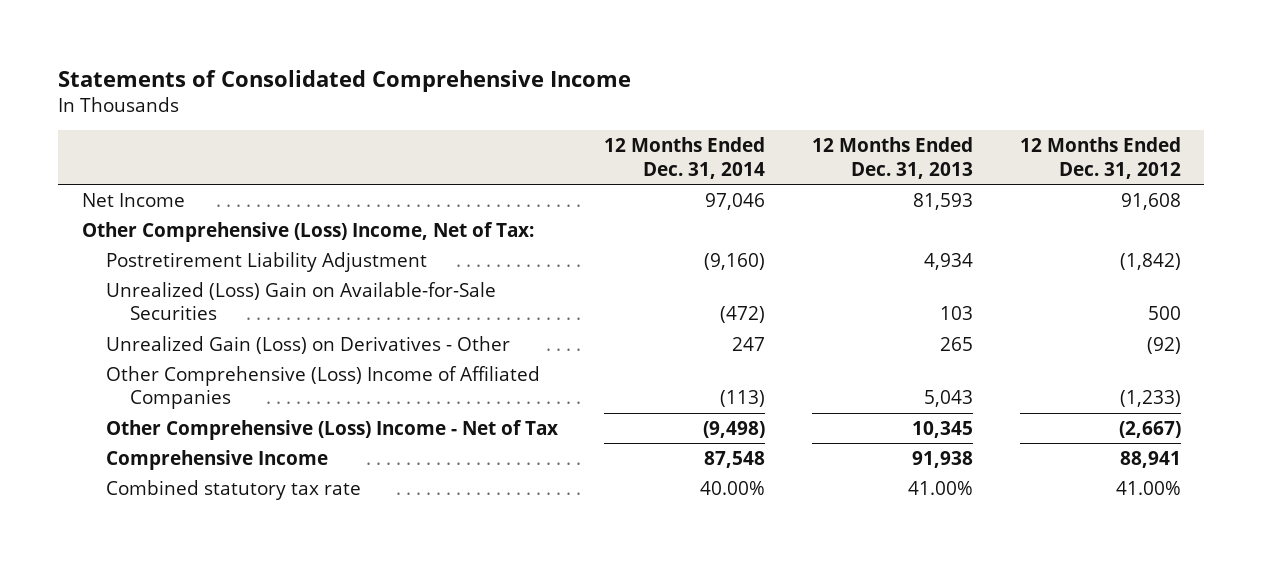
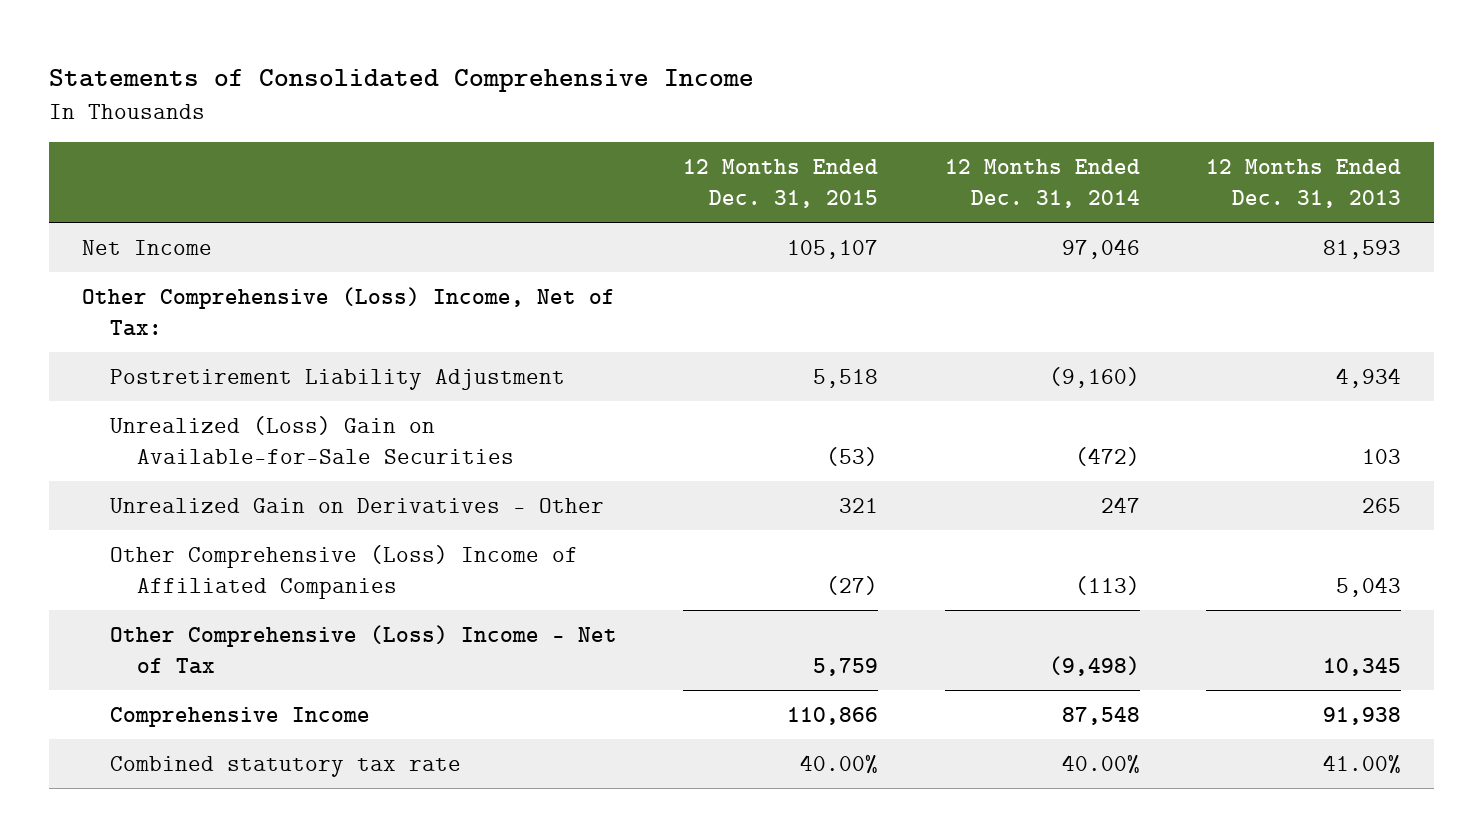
[1019,137,1181,179] 12 Months Ended Dec. 31, 2012 -> none
none -> [683,159,879,209] 12 Months Ended Dec. 31, 2015
[105,335,510,354] Unrealized Gain (Loss) on Derivatives - Other -> [109,497,604,513] Unrealized Gain on Derivatives - Other

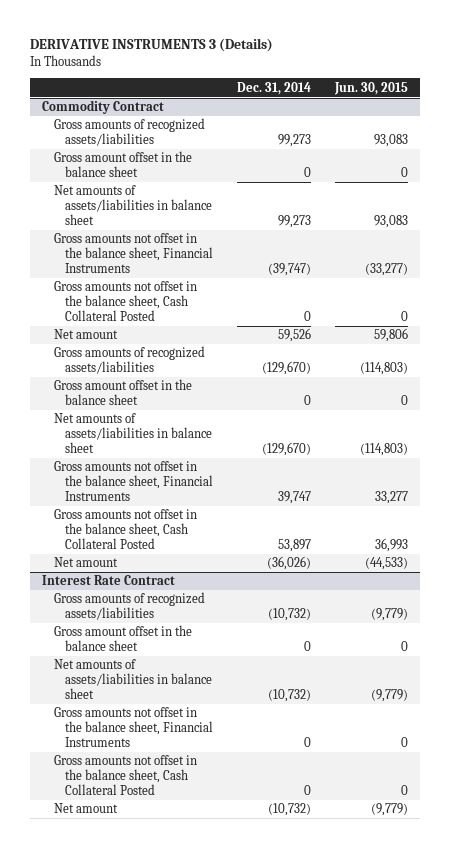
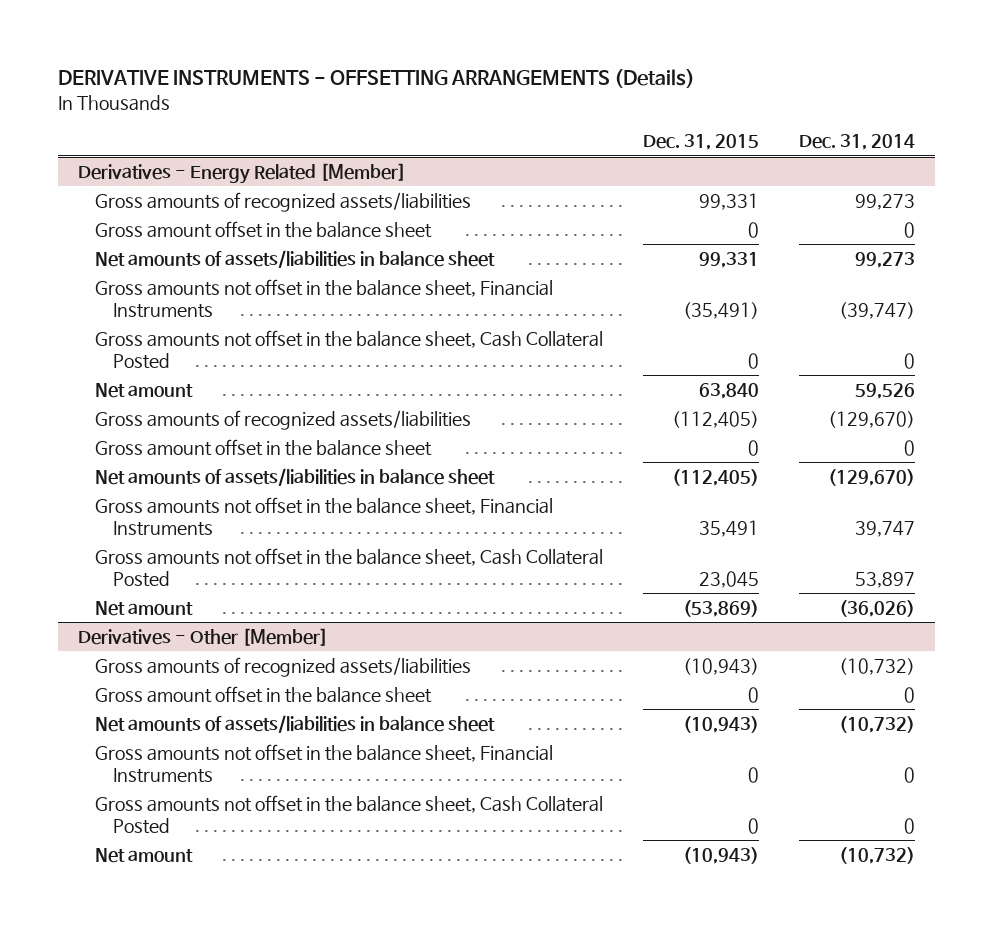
[30,38,274,53] DERIVATIVE INSTRUMENTS 3 (Details) -> [57,68,695,88] DERIVATIVE INSTRUMENTS - OFFSETTING ARRANGEMENTS (Details)
[334,81,409,95] Jun. 30, 2015 -> none
none -> [643,134,760,151] Dec. 31, 2015
[42,100,165,115] Commodity Contract -> [77,163,406,185] Derivatives - Energy Related [Member]
[42,575,176,586] Interest Rate Contract -> [77,628,328,647] Derivatives - Other [Member]

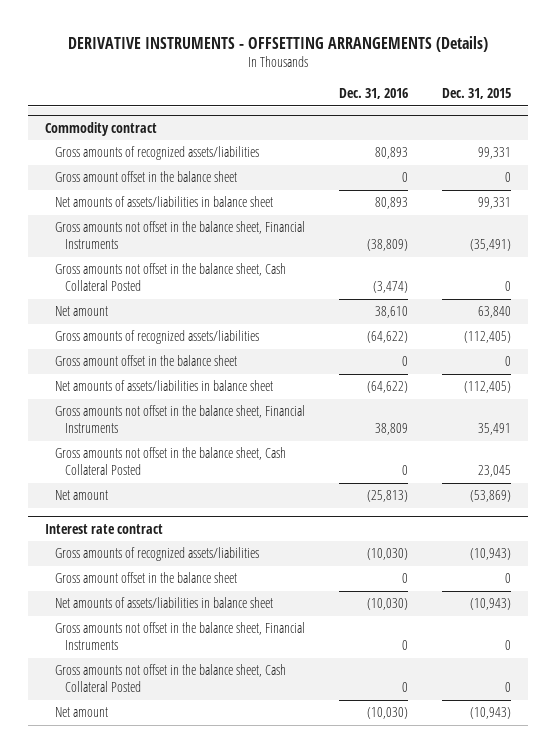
[799,134,916,151] Dec. 31, 2014 -> none
none -> [338,88,408,100] Dec. 31, 2016
[77,163,406,185] Derivatives - Energy Related [Member] -> [44,121,157,136] Commodity contract
[77,628,328,647] Derivatives - Other [Member] -> [44,523,163,534] Interest rate contract

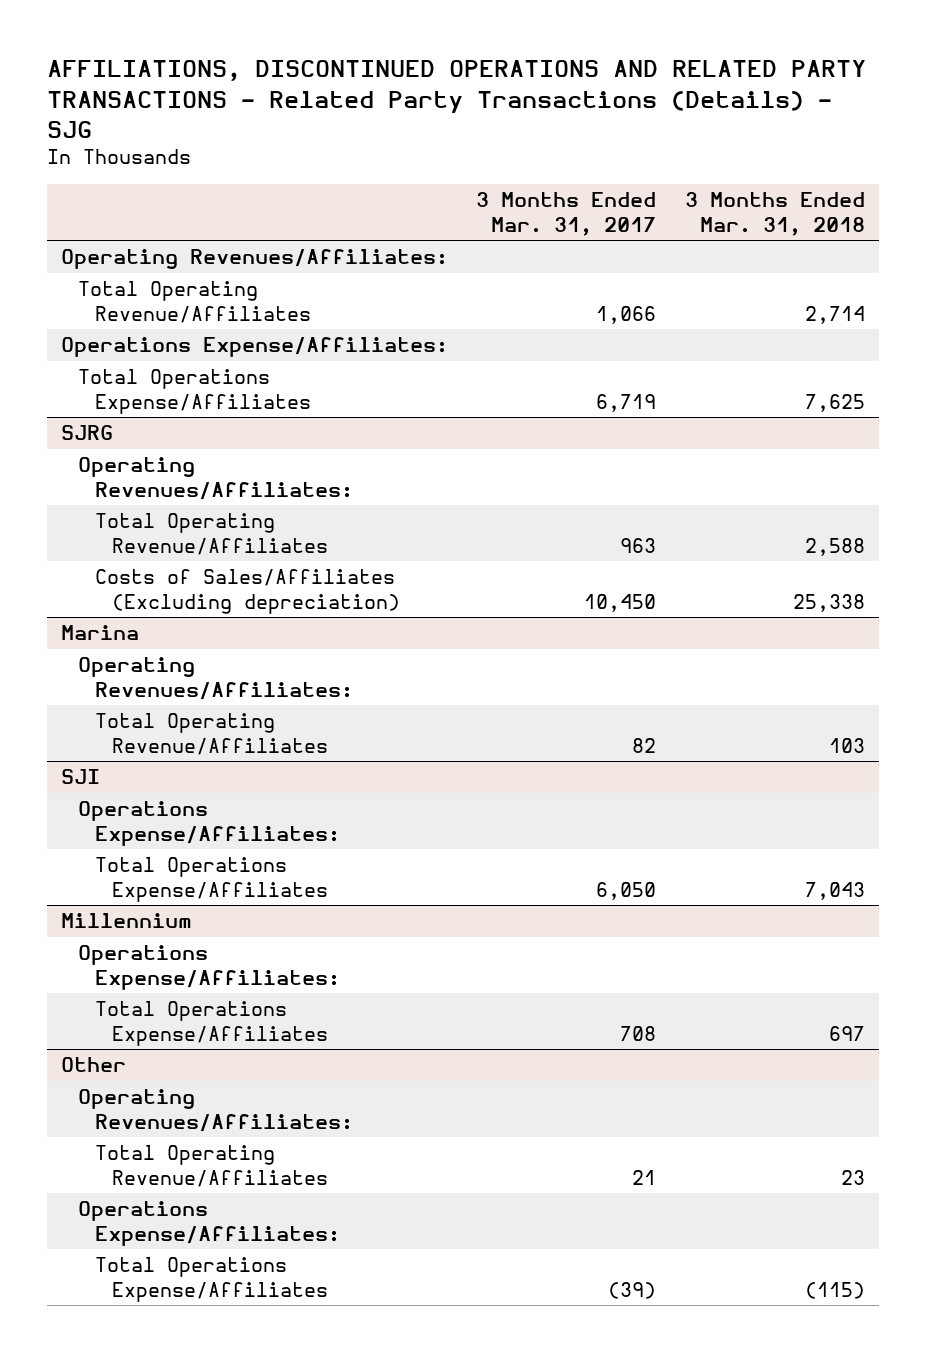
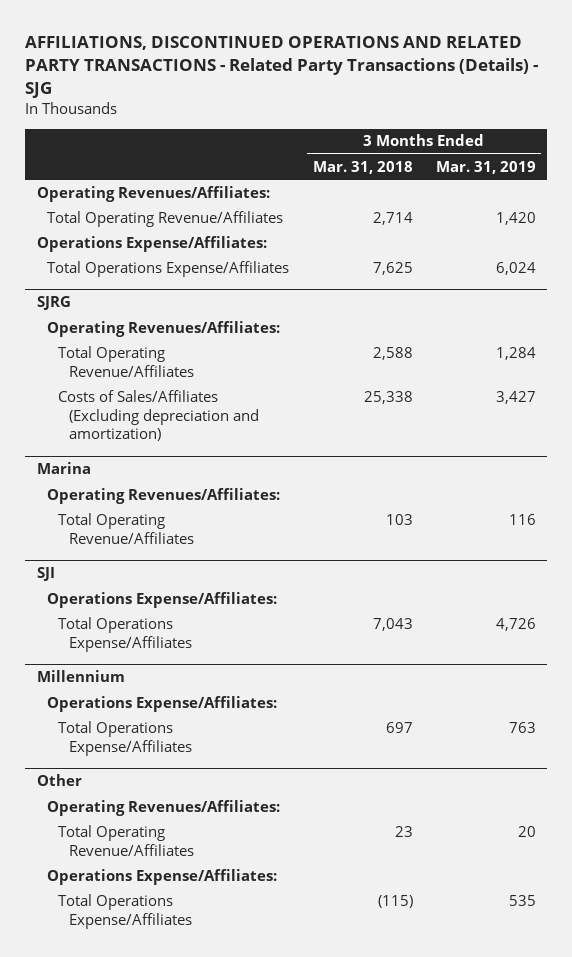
[476,191,657,236] 3 Months Ended Mar. 31, 2017 -> none
none -> [435,160,536,174] Mar. 31, 2019
[94,569,400,615] Costs of Sales/Affiliates (Excluding depreciation) -> [58,389,259,442] Costs of Sales/Affiliates (Excluding depreciation and amortization)

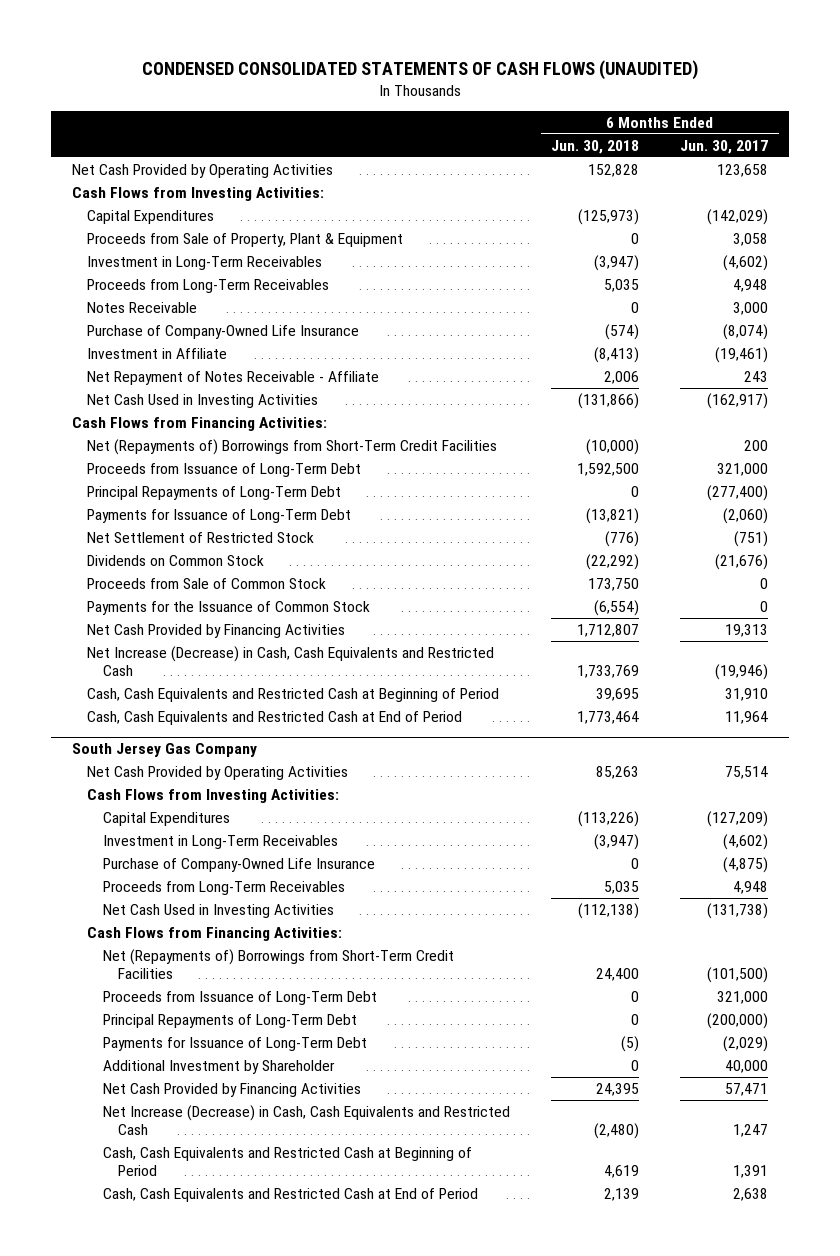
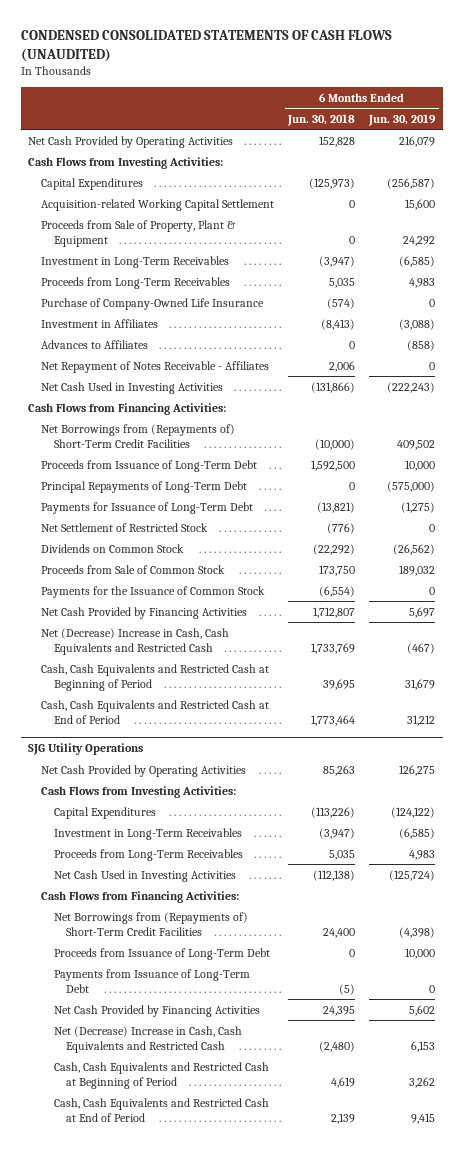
[680,139,769,154] Jun. 30, 2017 -> none
none -> [368,113,437,126] Jun. 30, 2019
none -> [40,198,274,211] Acquisition-related Working Capital Settlement
[87,301,198,313] Notes Receivable -> none
[87,347,228,359] Investment in Affiliate -> [40,318,158,328] Investment in Affiliates
none -> [40,339,148,349] Advances to Affiliates
[87,370,380,385] Net Repayment of Notes Receivable - Affiliate -> [40,360,269,373] Net Repayment of Notes Receivable - Affiliates
[87,438,498,455] Net (Repayments of) Borrowings from Short-Term Credit Facilities -> [40,423,235,448] Net Borrowings from (Repayments of) Short-Term Credit Facilities
[87,645,495,676] Net Increase (Decrease) in Cash, Cash Equivalents and Restricted Cash -> [40,627,229,655] Net (Decrease) Increase in Cash, Cash Equivalents and Restricted Cash
[71,742,257,757] South Jersey Gas Company -> [28,743,144,756] SJG Utility Operations
[102,857,375,872] Purchase of Company-Owned Life Insurance -> none
[102,948,454,979] Net (Repayments of) Borrowings from Short-Term Credit Facilities -> [53,911,248,936] Net Borrowings from (Repayments of) Short-Term Credit Facilities
[102,1013,357,1028] Principal Repayments of Long-Term Debt -> none
[102,1059,335,1074] Additional Investment by Shareholder -> none
[102,1036,367,1051] Payments for Issuance of Long-Term Debt -> [53,968,250,993] Payments from Issuance of Long-Term Debt
[102,1104,510,1135] Net Increase (Decrease) in Cash, Cash Equivalents and Restricted Cash -> [53,1025,242,1053] Net (Decrease) Increase in Cash, Cash Equivalents and Restricted Cash

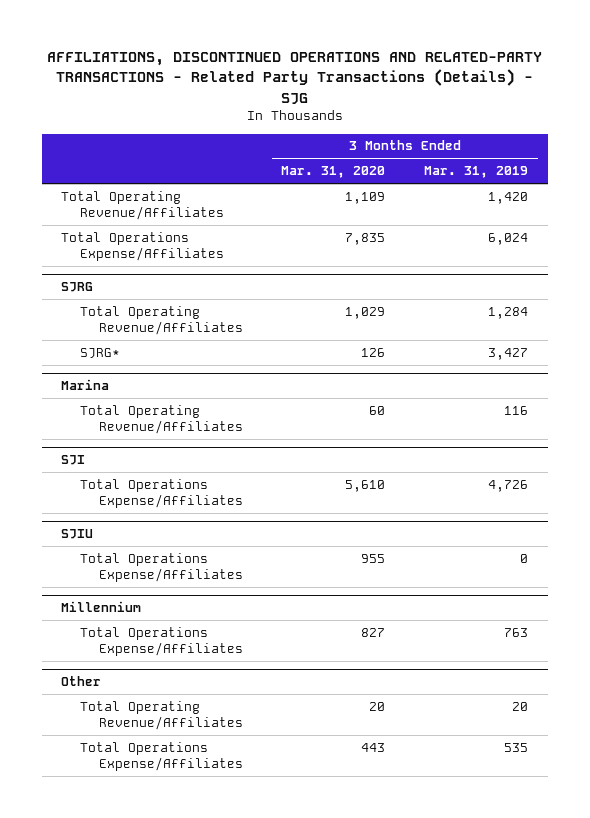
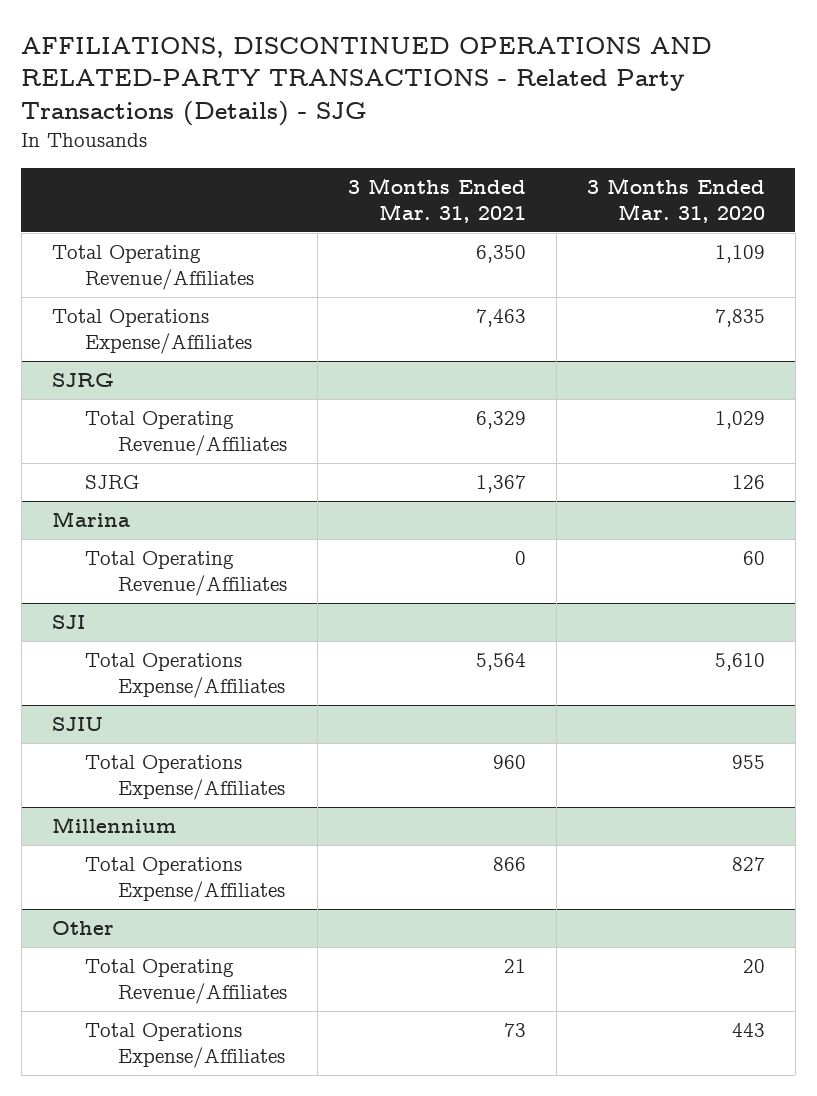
[424,166,529,179] Mar. 31, 2019 -> none
none -> [347,178,526,223] 3 Months Ended Mar. 31, 2021
[79,347,120,358] SJRG* -> [84,475,139,490] SJRG

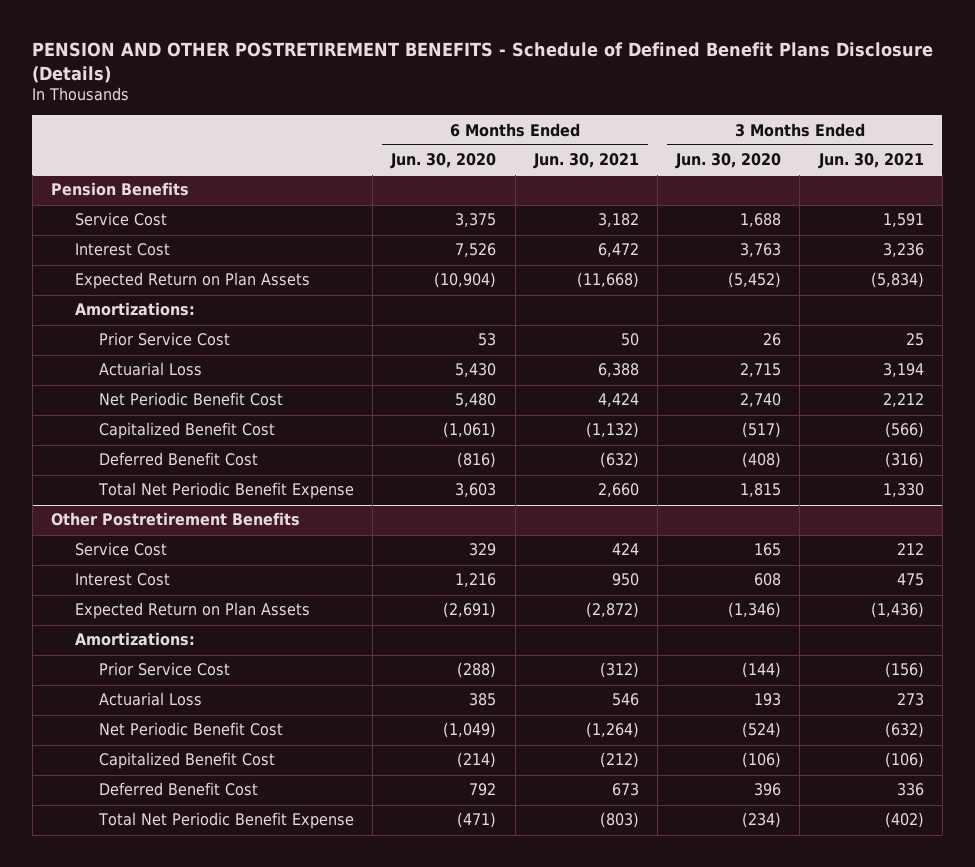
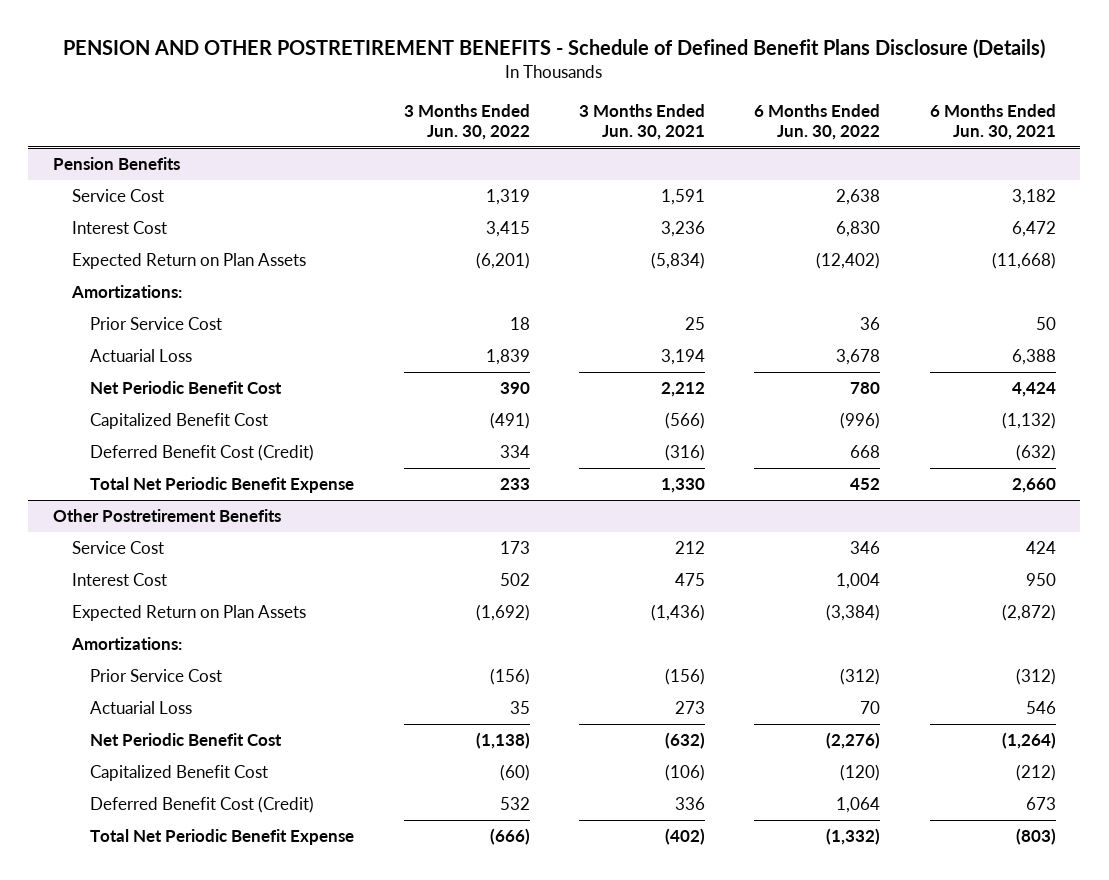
[390,153,497,170] Jun. 30, 2020 -> none
[675,153,782,170] Jun. 30, 2020 -> none
none -> [403,104,530,140] 3 Months Ended Jun. 30, 2022
none -> [754,104,881,140] 6 Months Ended Jun. 30, 2022
[99,452,259,467] Deferred Benefit Cost -> [90,444,315,462] Deferred Benefit Cost (Credit)
[99,782,259,797] Deferred Benefit Cost -> [90,796,315,814] Deferred Benefit Cost (Credit)

